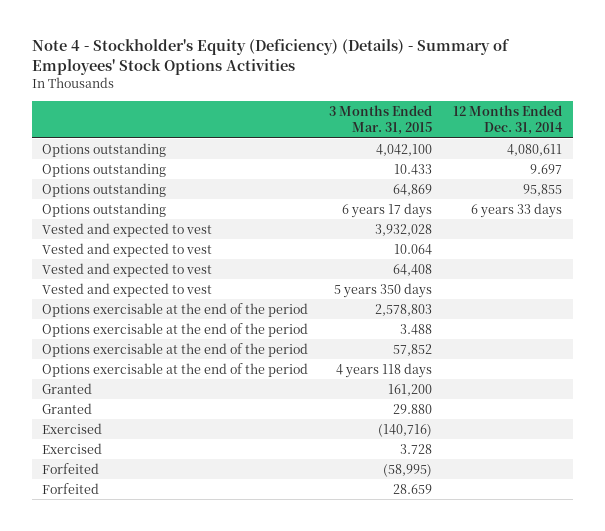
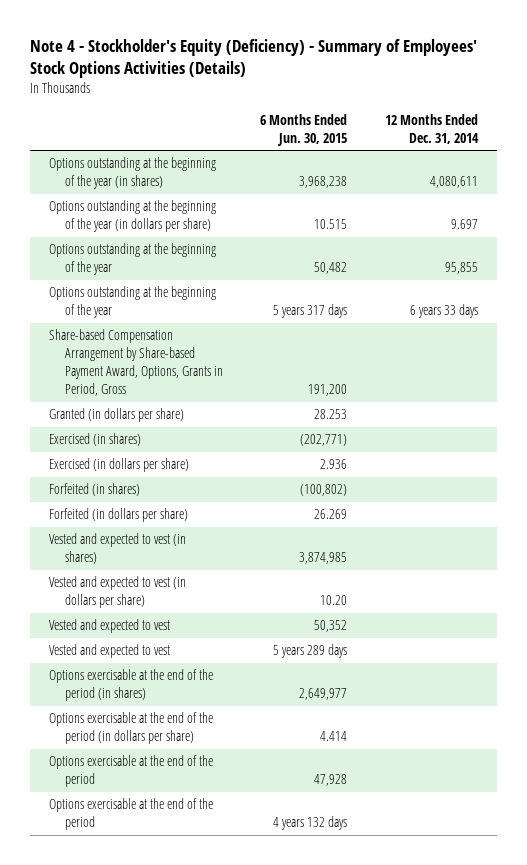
[31,39,510,76] Note 4 - Stockholder's Equity (Deficiency) (Details) - Summary of Employees' Stock Options Activities -> [29,38,477,79] Note 4 - Stockholder's Equity (Deficiency) - Summary of Employees' Stock Options Activities (Details)
[329,104,433,136] 3 Months Ended Mar. 31, 2015 -> none
none -> [260,113,348,146] 6 Months Ended Jun. 30, 2015
[42,142,167,157] Options outstanding -> [48,157,216,190] Options outstanding at the beginning of the year (in shares)
[42,162,167,177] Options outstanding -> [48,200,216,233] Options outstanding at the beginning of the year (in dollars per share)
[42,182,167,197] Options outstanding -> [48,243,216,276] Options outstanding at the beginning of the year
[42,202,167,217] Options outstanding -> [48,286,216,319] Options outstanding at the beginning of the year
none -> [48,329,223,397] Share-based Compensation Arrangement by Share-based Payment Award, Options, Grants in Period, Gross
none -> [48,408,184,423] Granted (in dollars per share)
none -> [48,433,141,447] Exercised (in shares)
none -> [48,458,189,473] Exercised (in dollars per share)
none -> [48,483,140,497] Forfeited (in shares)
none -> [48,508,188,523] Forfeited (in dollars per share)
[42,222,213,237] Vested and expected to vest -> [48,533,186,565] Vested and expected to vest (in shares)
[42,242,213,257] Vested and expected to vest -> [48,576,186,609] Vested and expected to vest (in dollars per share)
[42,302,309,317] Options exercisable at the end of the period -> [48,669,213,702] Options exercisable at the end of the period (in shares)
[42,322,309,337] Options exercisable at the end of the period -> [48,712,213,745] Options exercisable at the end of the period (in dollars per share)
[42,382,93,394] Granted -> none
[42,402,93,414] Granted -> none
[42,422,103,434] Exercised -> none
[42,442,103,454] Exercised -> none
[42,462,100,474] Forfeited -> none
[42,482,100,494] Forfeited -> none

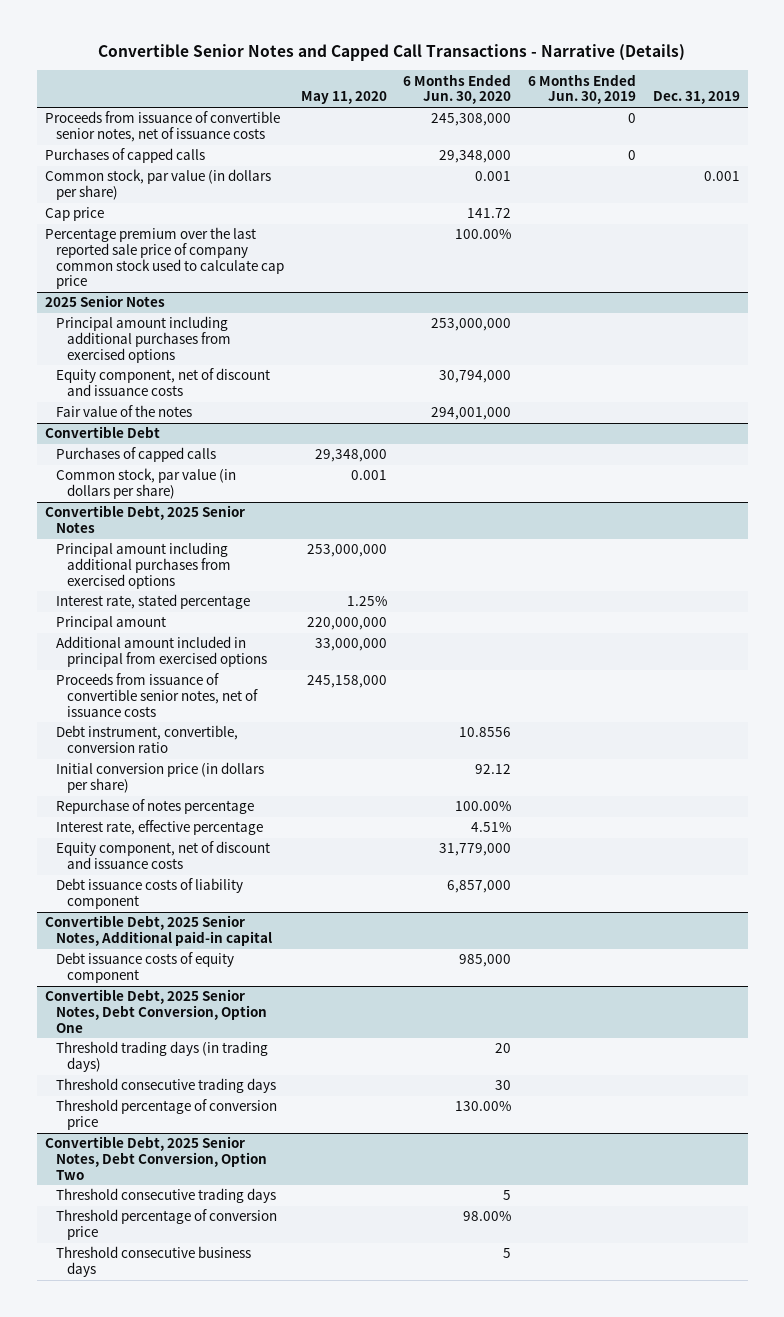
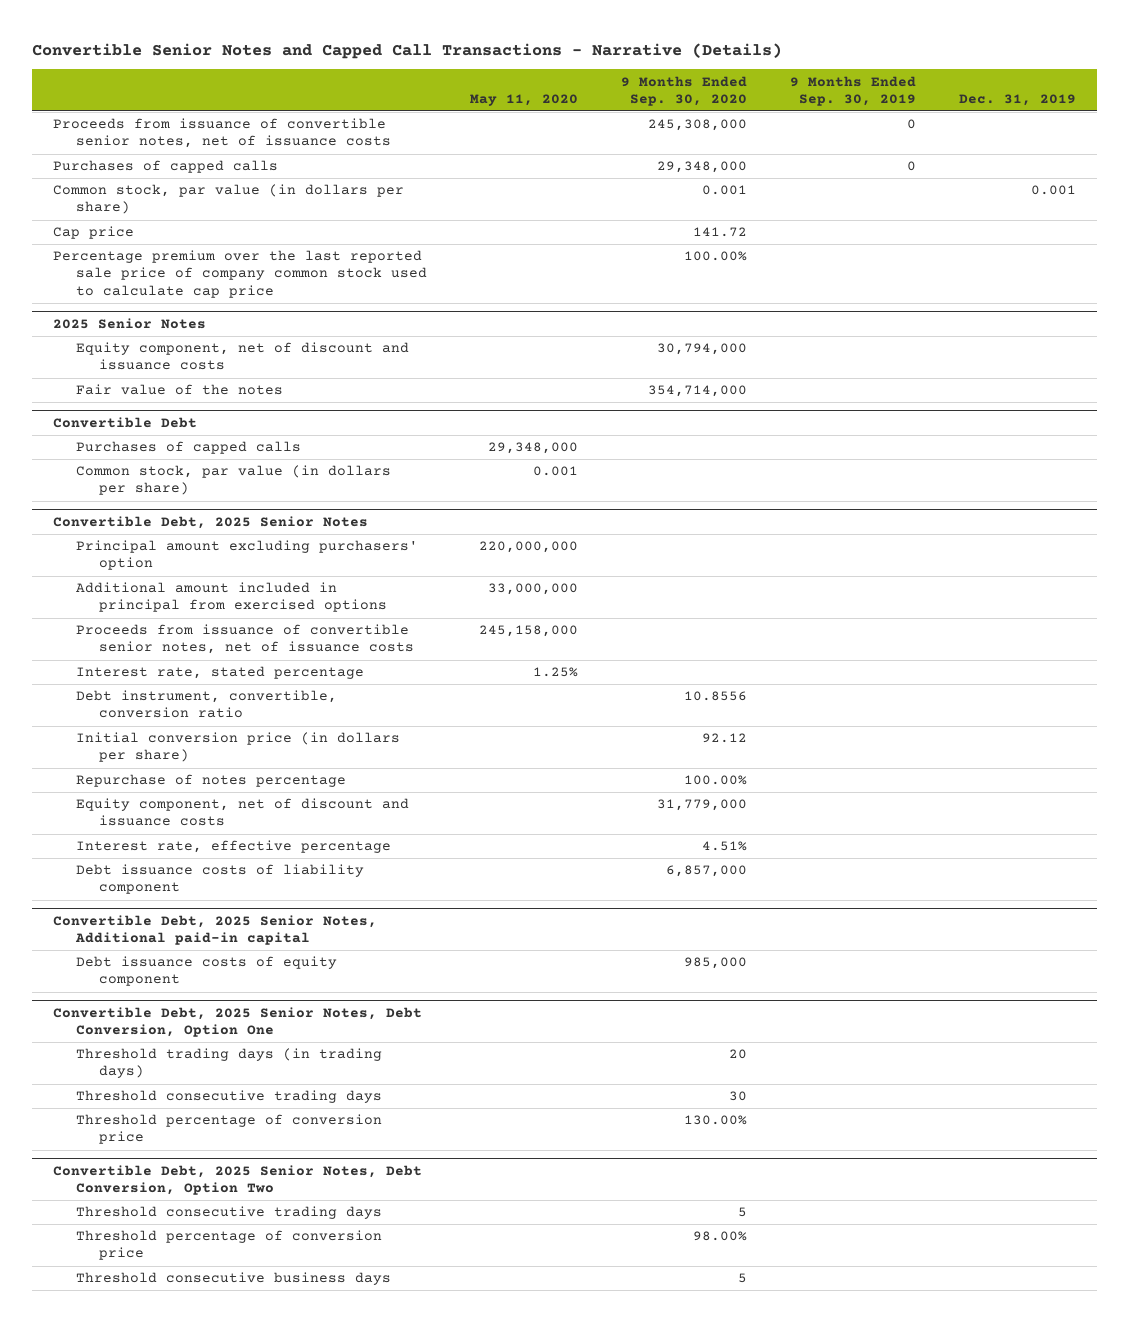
[403,73,512,105] 6 Months Ended Jun. 30, 2020 -> none
[527,73,636,105] 6 Months Ended Jun. 30, 2019 -> none
none -> [620,75,747,106] 9 Months Ended Sep. 30, 2020
none -> [789,75,916,106] 9 Months Ended Sep. 30, 2019
[56,316,232,363] Principal amount including additional purchases from exercised options -> none
[56,542,232,589] Principal amount including additional purchases from exercised options -> none
[56,616,167,631] Principal amount -> none
none -> [76,540,419,571] Principal amount excluding purchasers' option
[56,594,251,610] Interest rate, stated percentage -> [76,666,365,680] Interest rate, stated percentage
[56,820,264,836] Interest rate, effective percentage -> [76,840,392,854] Interest rate, effective percentage

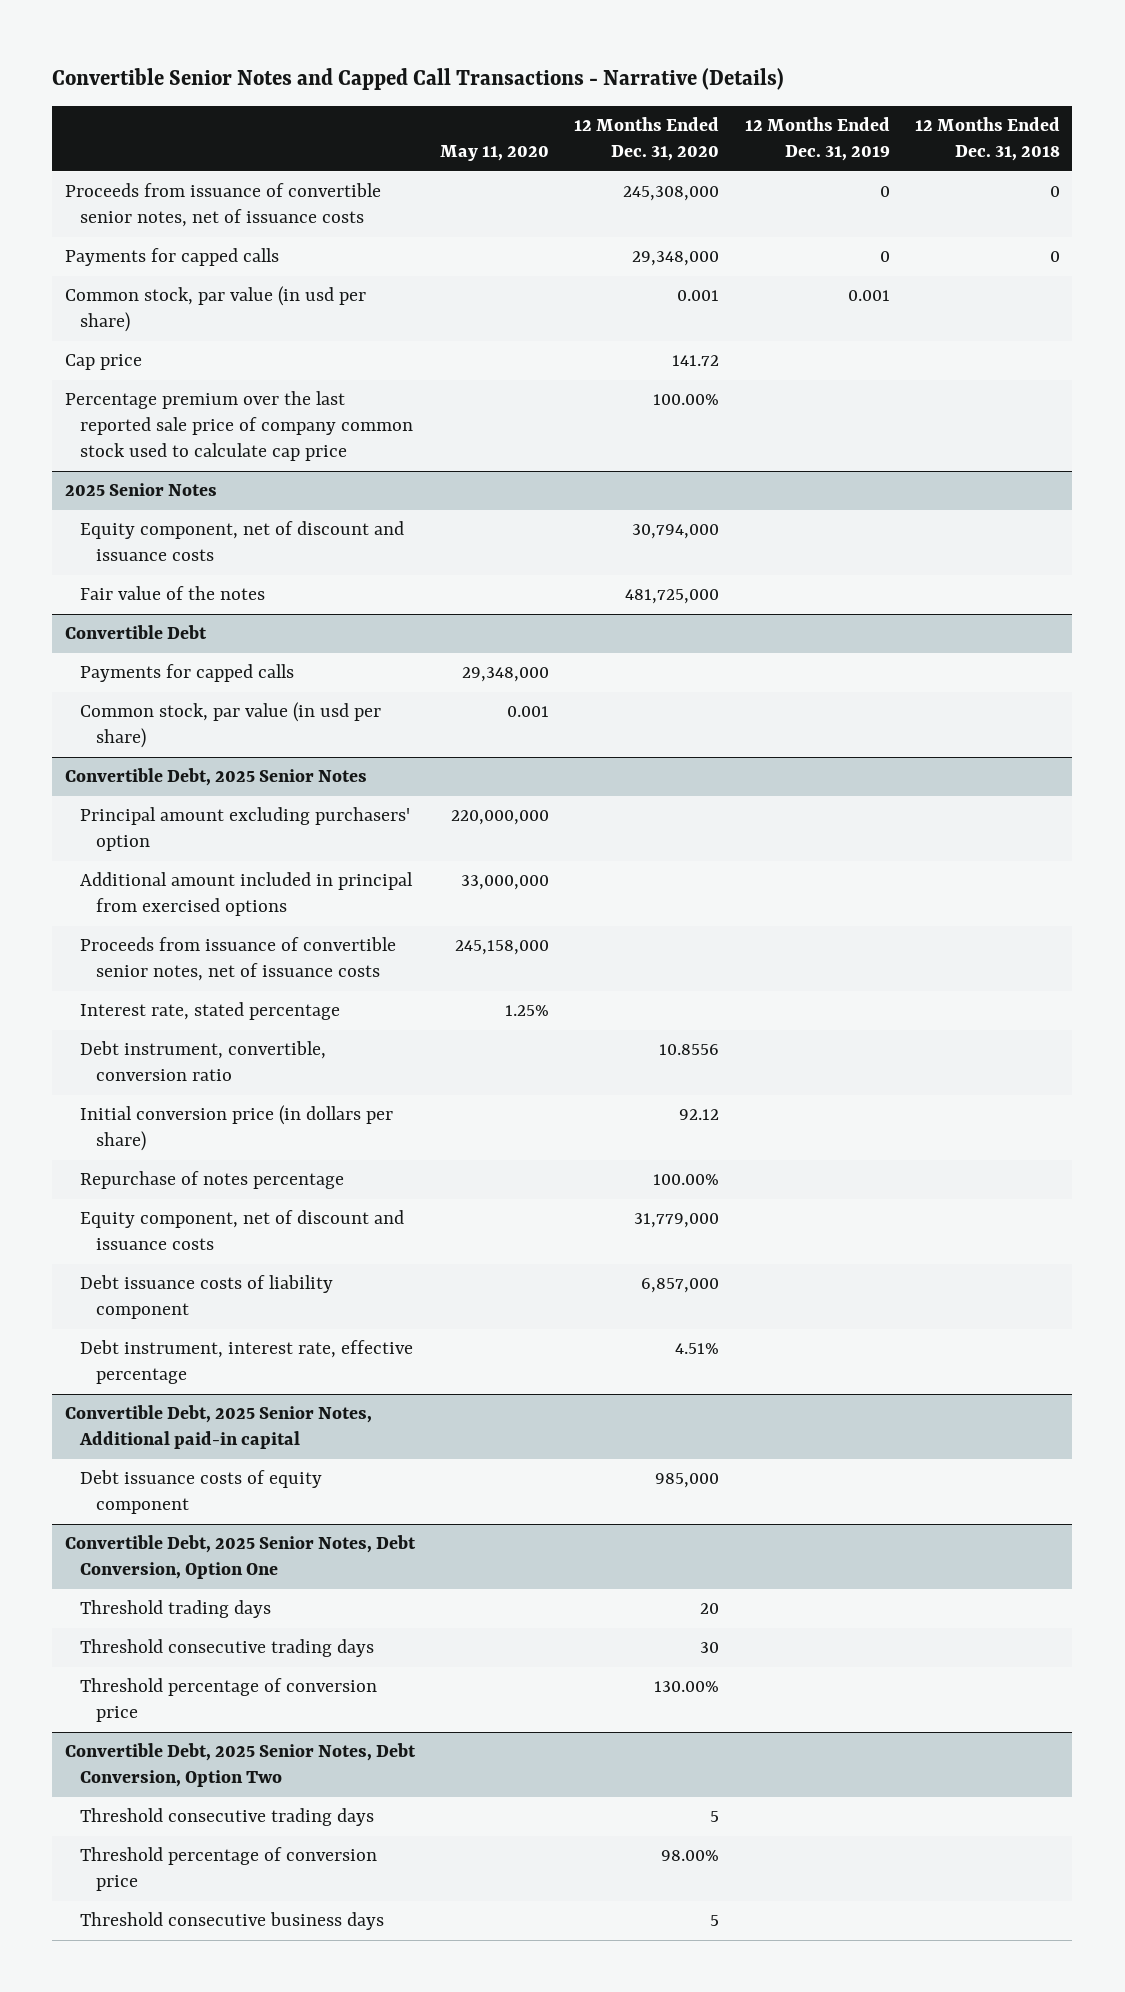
[620,75,747,106] 9 Months Ended Sep. 30, 2020 -> none
[789,75,916,106] 9 Months Ended Sep. 30, 2019 -> none
[958,93,1076,106] Dec. 31, 2019 -> none
none -> [574,117,720,162] 12 Months Ended Dec. 31, 2020
none -> [744,117,890,162] 12 Months Ended Dec. 31, 2019
none -> [914,117,1060,162] 12 Months Ended Dec. 31, 2018
[53,160,279,174] Purchases of capped calls -> [64,248,279,267] Payments for capped calls
[53,184,405,215] Common stock, par value (in dollars per share) -> [64,286,366,333] Common stock, par value (in usd per share)
[76,441,302,455] Purchases of capped calls -> [80,664,295,683] Payments for capped calls
[76,465,392,496] Common stock, par value (in dollars per share) -> [80,702,382,749] Common stock, par value (in usd per share)
[76,840,392,854] Interest rate, effective percentage -> none
none -> [80,1340,414,1385] Debt instrument, interest rate, effective percentage
[76,1048,383,1079] Threshold trading days (in trading days) -> [80,1600,272,1619] Threshold trading days

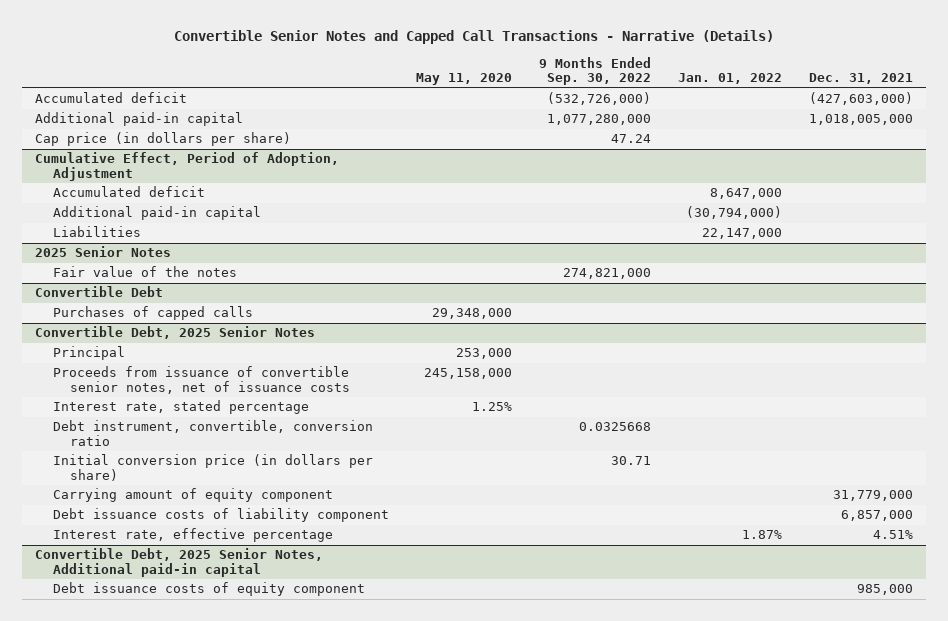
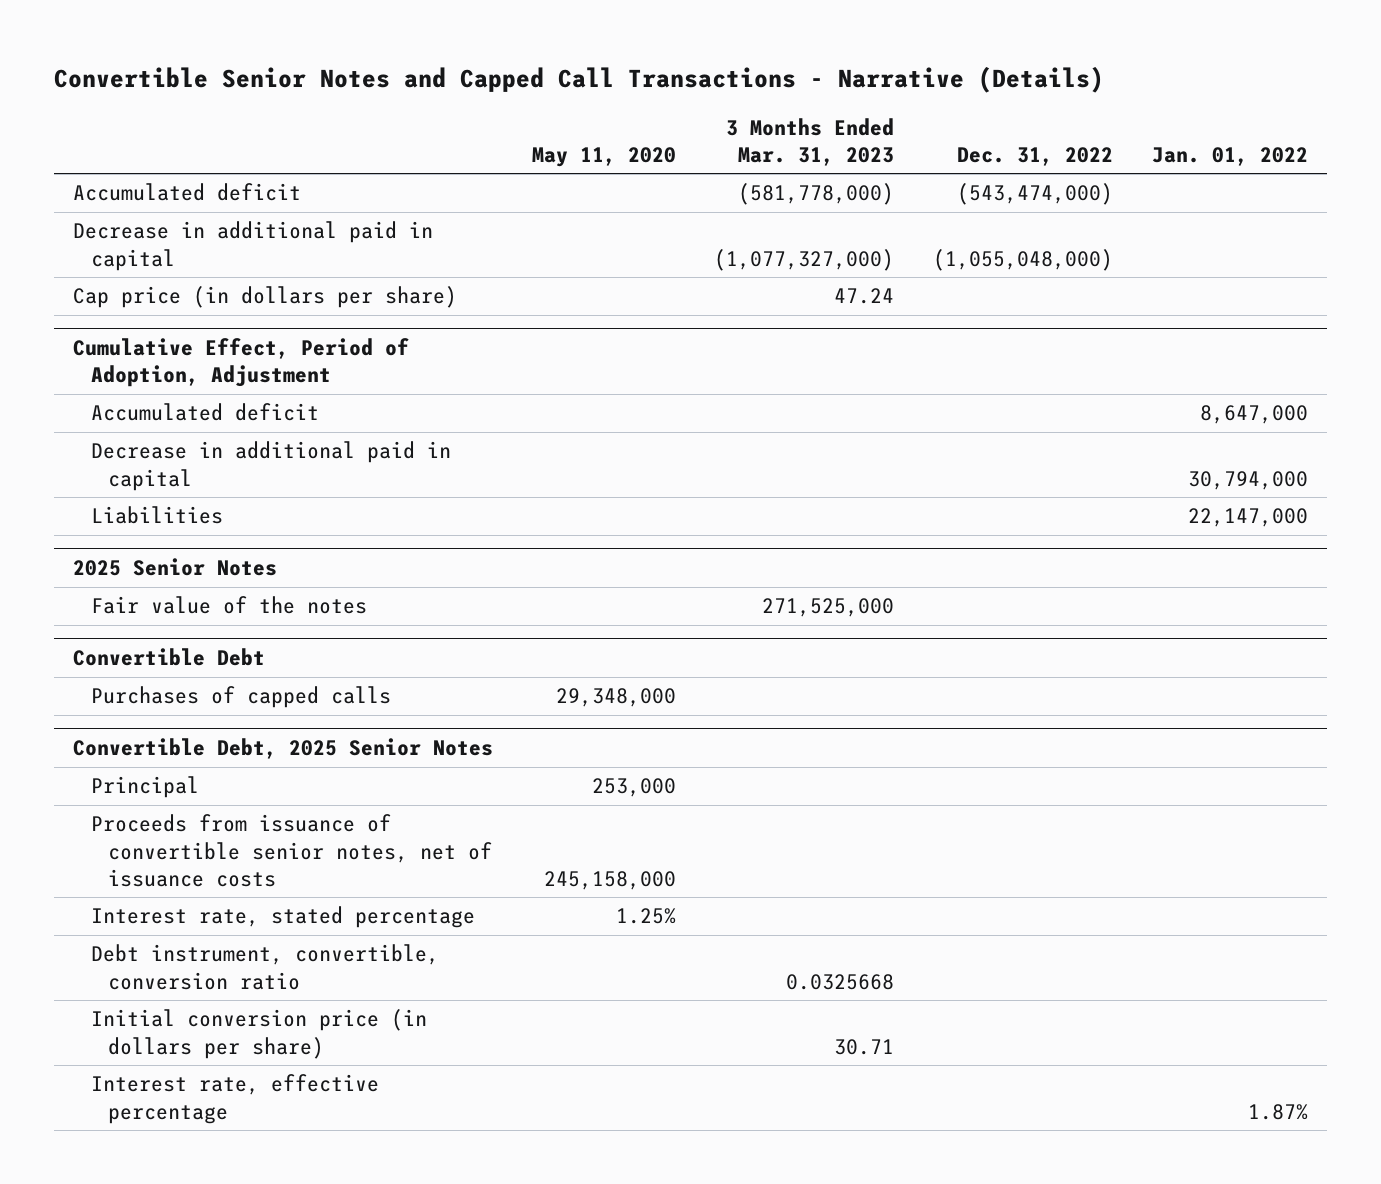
[538,56,651,86] 9 Months Ended Sep. 30, 2022 -> none
[808,73,913,85] Dec. 31, 2021 -> none
none -> [726,117,895,166] 3 Months Ended Mar. 31, 2023
none -> [957,146,1114,166] Dec. 31, 2022
[35,112,244,127] Additional paid-in capital -> [73,221,434,271] Decrease in additional paid in capital
[52,206,261,221] Additional paid-in capital -> [90,441,451,491] Decrease in additional paid in capital
[685,206,782,220] (30,794,000) -> [1187,470,1308,490] 30,794,000
[52,488,333,503] Carrying amount of equity component -> none
[52,508,389,523] Debt issuance costs of liability component -> none
[35,548,324,578] Convertible Debt, 2025 Senior Notes, Additional paid-in capital -> none
[52,582,365,597] Debt issuance costs of equity component -> none

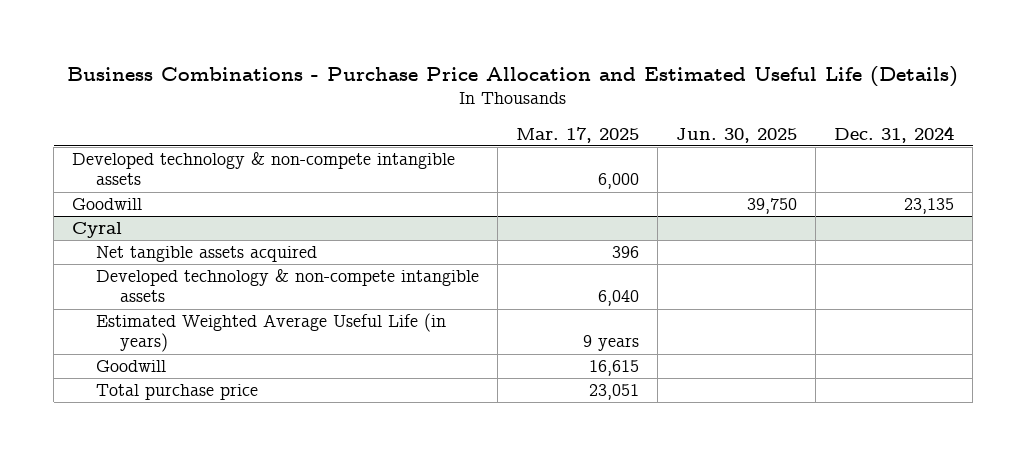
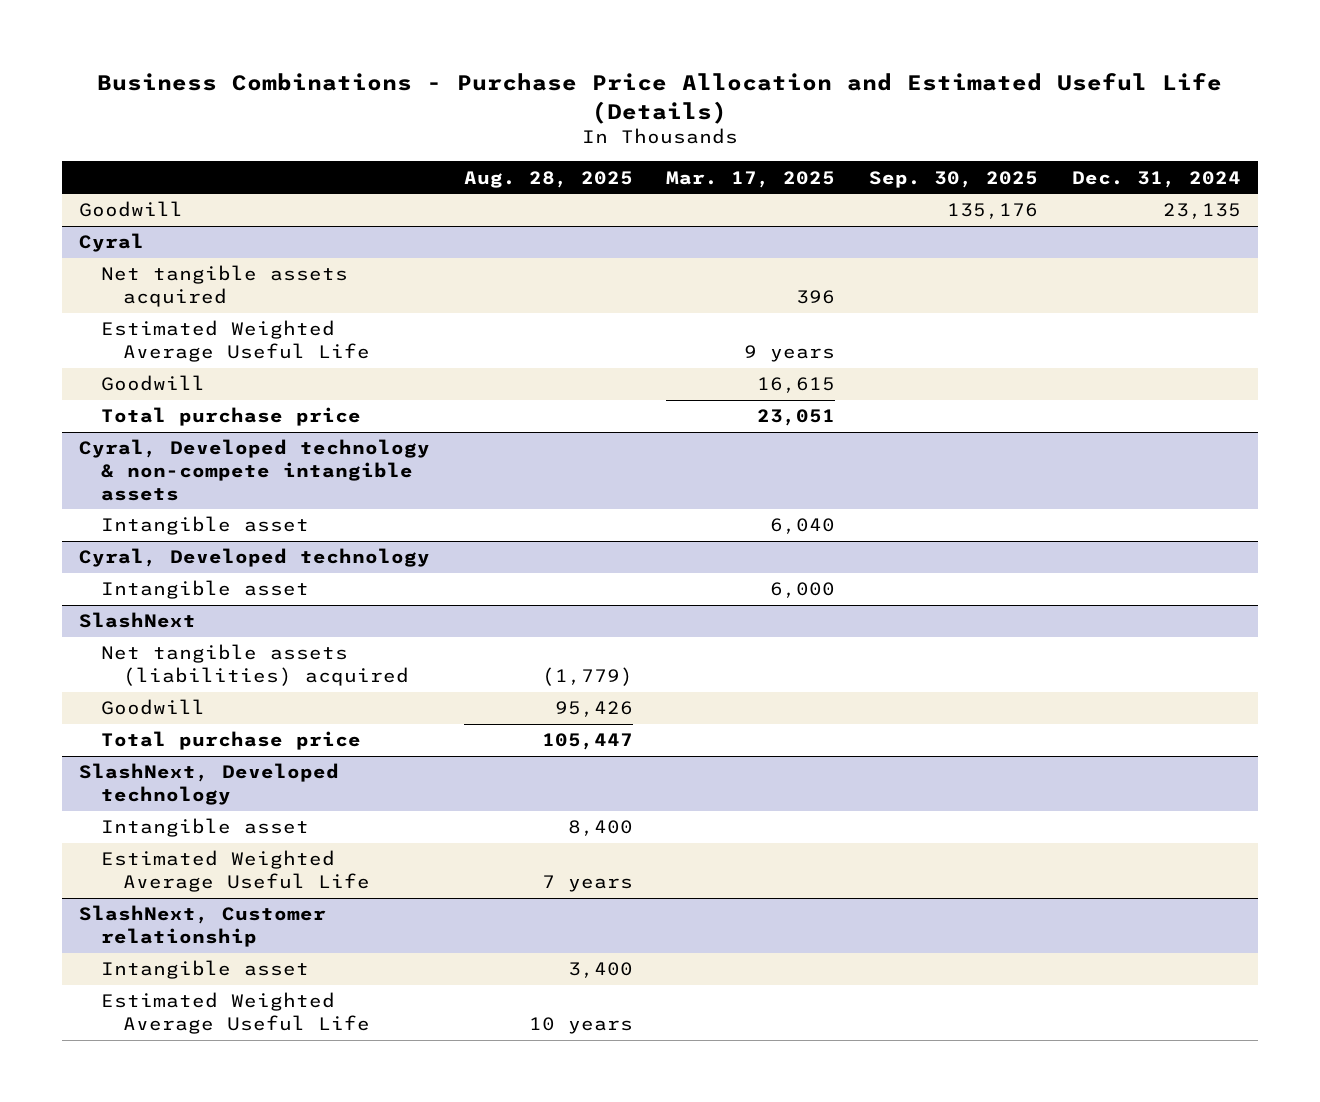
[676,127,798,143] Jun. 30, 2025 -> none
none -> [463,170,633,188] Aug. 28, 2025
none -> [869,170,1039,188] Sep. 30, 2025
[72,152,456,186] Developed technology & non-compete intangible assets -> none
[96,269,480,303] Developed technology & non-compete intangible assets -> none
[96,313,447,353] Estimated Weighted Average Useful Life (in years) -> [100,320,370,363] Estimated Weighted Average Useful Life
none -> [78,439,430,501] Cyral, Developed technology & non-compete intangible assets
none -> [100,516,309,536] Intangible asset
none -> [78,548,430,568] Cyral, Developed technology
none -> [100,580,309,600] Intangible asset
none -> [78,612,196,629] SlashNext
none -> [100,644,409,687] Net tangible assets (liabilities) acquired
none -> [100,699,205,716] Goodwill
none -> [100,731,361,751] Total purchase price
none -> [78,763,339,806] SlashNext, Developed technology
none -> [100,818,309,838] Intangible asset
none -> [100,850,370,893] Estimated Weighted Average Useful Life
none -> [78,905,326,948] SlashNext, Customer relationship
none -> [100,960,309,980] Intangible asset
none -> [100,992,370,1035] Estimated Weighted Average Useful Life

